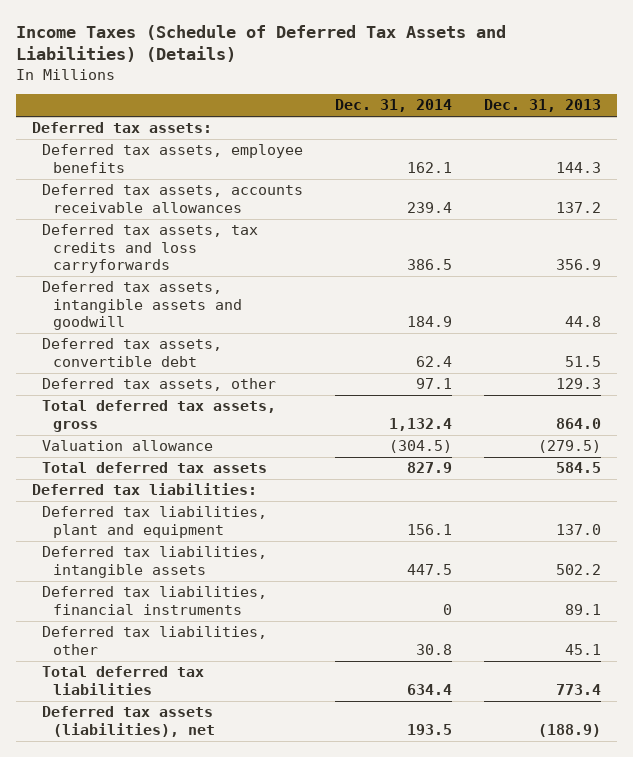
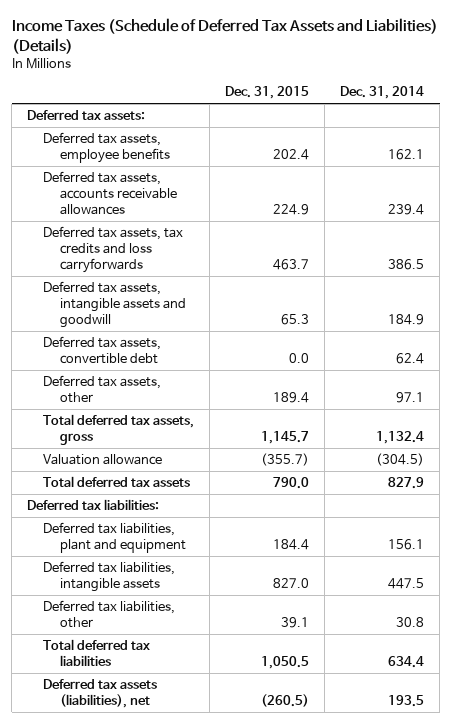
[484,99,602,113] Dec. 31, 2013 -> none
none -> [225,86,310,100] Dec. 31, 2015
[42,586,268,615] Deferred tax liabilities, financial instruments -> none

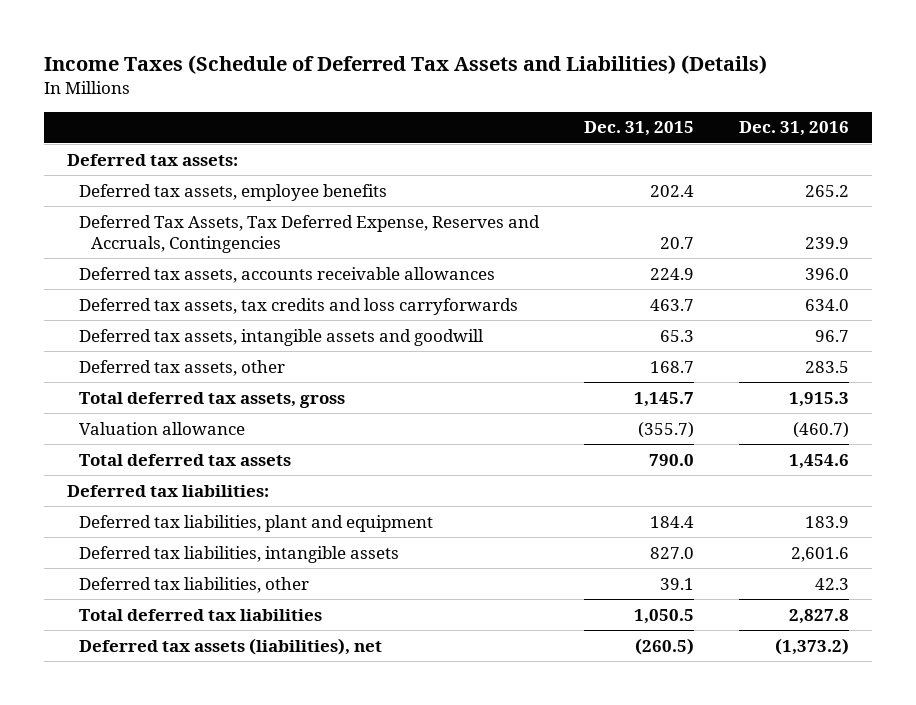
[340,86,425,100] Dec. 31, 2014 -> none
none -> [739,121,850,137] Dec. 31, 2016
none -> [79,214,541,253] Deferred Tax Assets, Tax Deferred Expense, Reserves and Accruals, Contingencies
[43,336,162,365] Deferred tax assets, convertible debt -> none
[273,392,310,404] 189.4 -> [650,360,695,373] 168.7

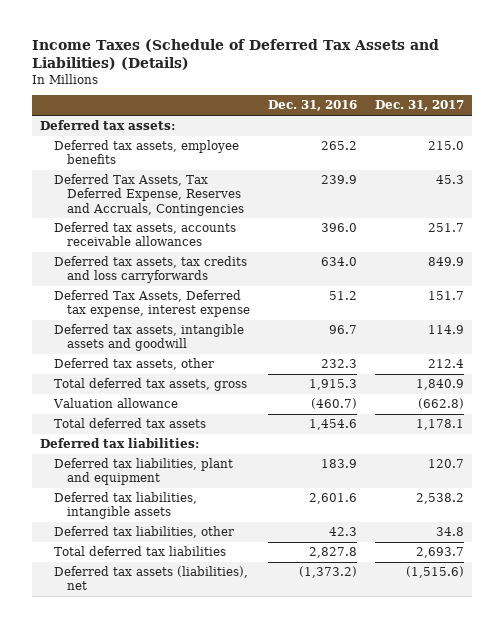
[584,121,695,137] Dec. 31, 2015 -> none
none -> [374,100,464,112] Dec. 31, 2017
none -> [53,290,250,318] Deferred Tax Assets, Deferred tax expense, interest expense
[805,360,850,373] 283.5 -> [320,359,357,369] 232.3

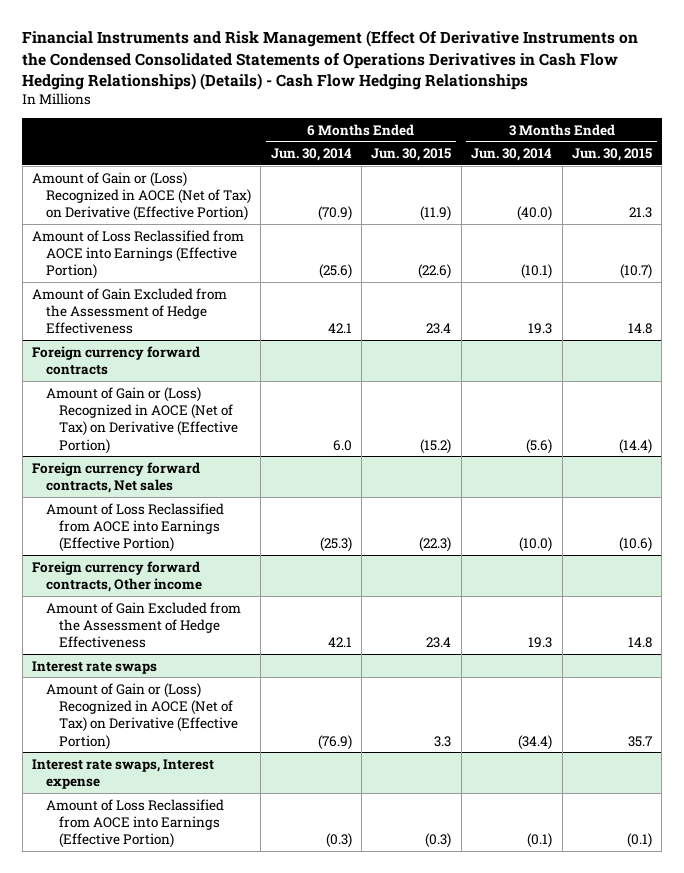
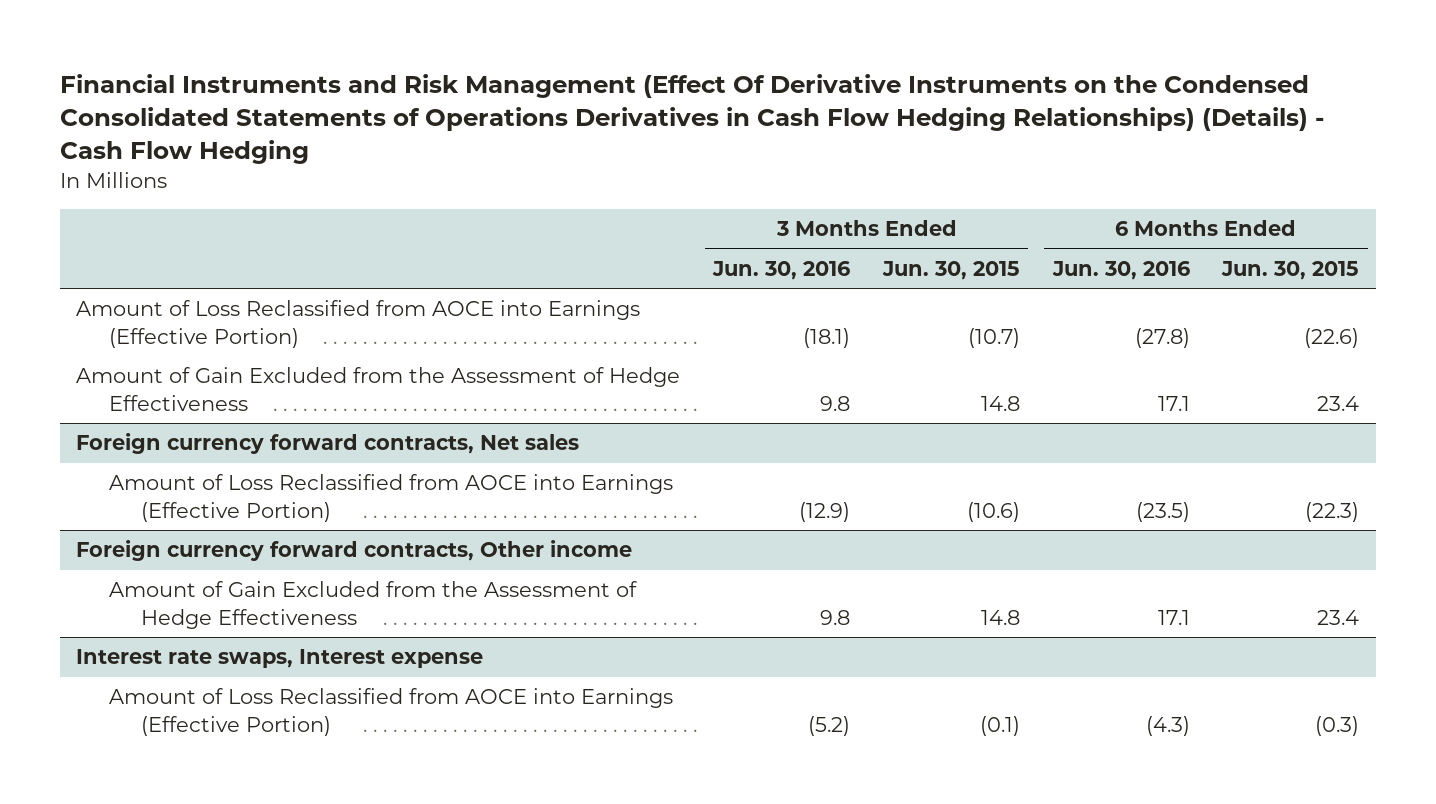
[22,30,639,90] Financial Instruments and Risk Management (Effect Of Derivative Instruments on the Condensed Consolidated Statements of Operations Derivatives in Cash Flow Hedging Relationships) (Details) - Cash Flow Hedging Relationships -> [59,73,1324,164] Financial Instruments and Risk Management (Effect Of Derivative Instruments on the Condensed Consolidated Statements of Operations Derivatives in Cash Flow Hedging Relationships) (Details) - Cash Flow Hedging
[270,148,352,162] Jun. 30, 2014 -> none
[471,148,553,162] Jun. 30, 2014 -> none
none -> [712,260,851,280] Jun. 30, 2016
none -> [1051,260,1190,280] Jun. 30, 2016
[32,171,251,222] Amount of Gain or (Loss) Recognized in AOCE (Net of Tax) on Derivative (Effective Portion) -> none
[32,345,201,375] Foreign currency forward contracts -> none
[45,386,239,454] Amount of Gain or (Loss) Recognized in AOCE (Net of Tax) on Derivative (Effective Portion) -> none
[32,660,158,674] Interest rate swaps -> none
[45,682,239,750] Amount of Gain or (Loss) Recognized in AOCE (Net of Tax) on Derivative (Effective Portion) -> none

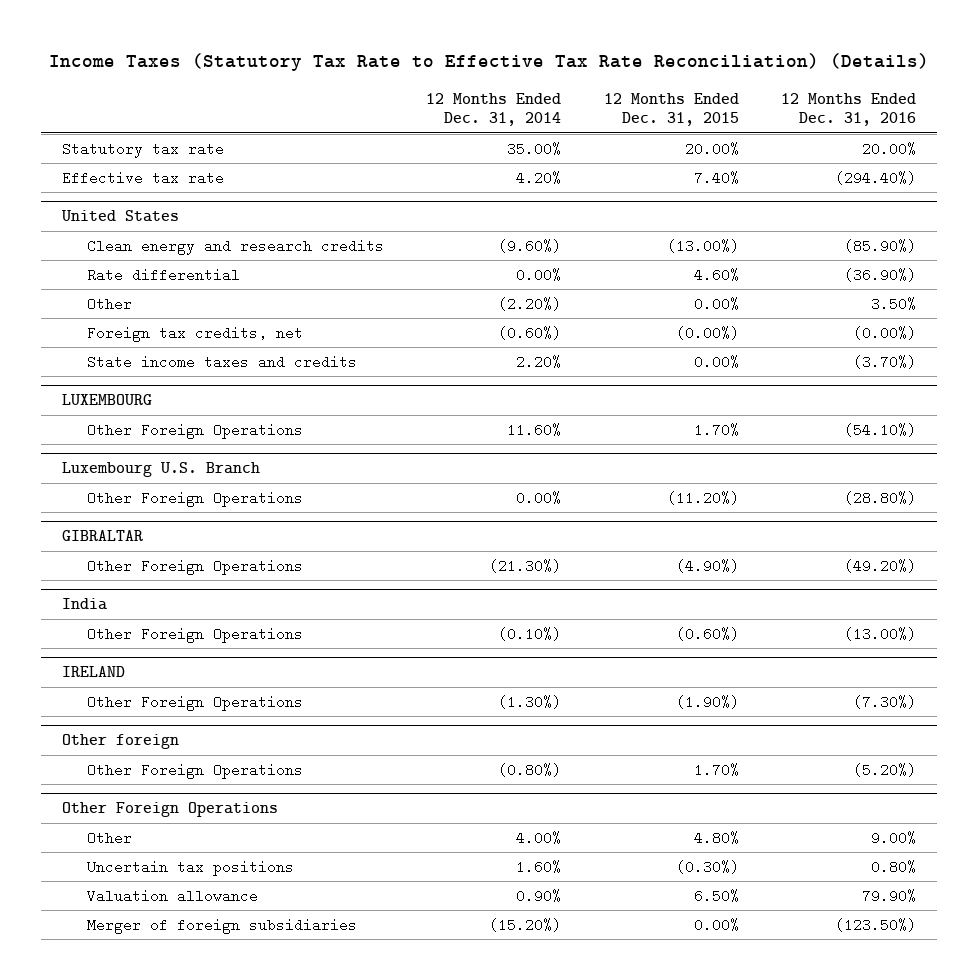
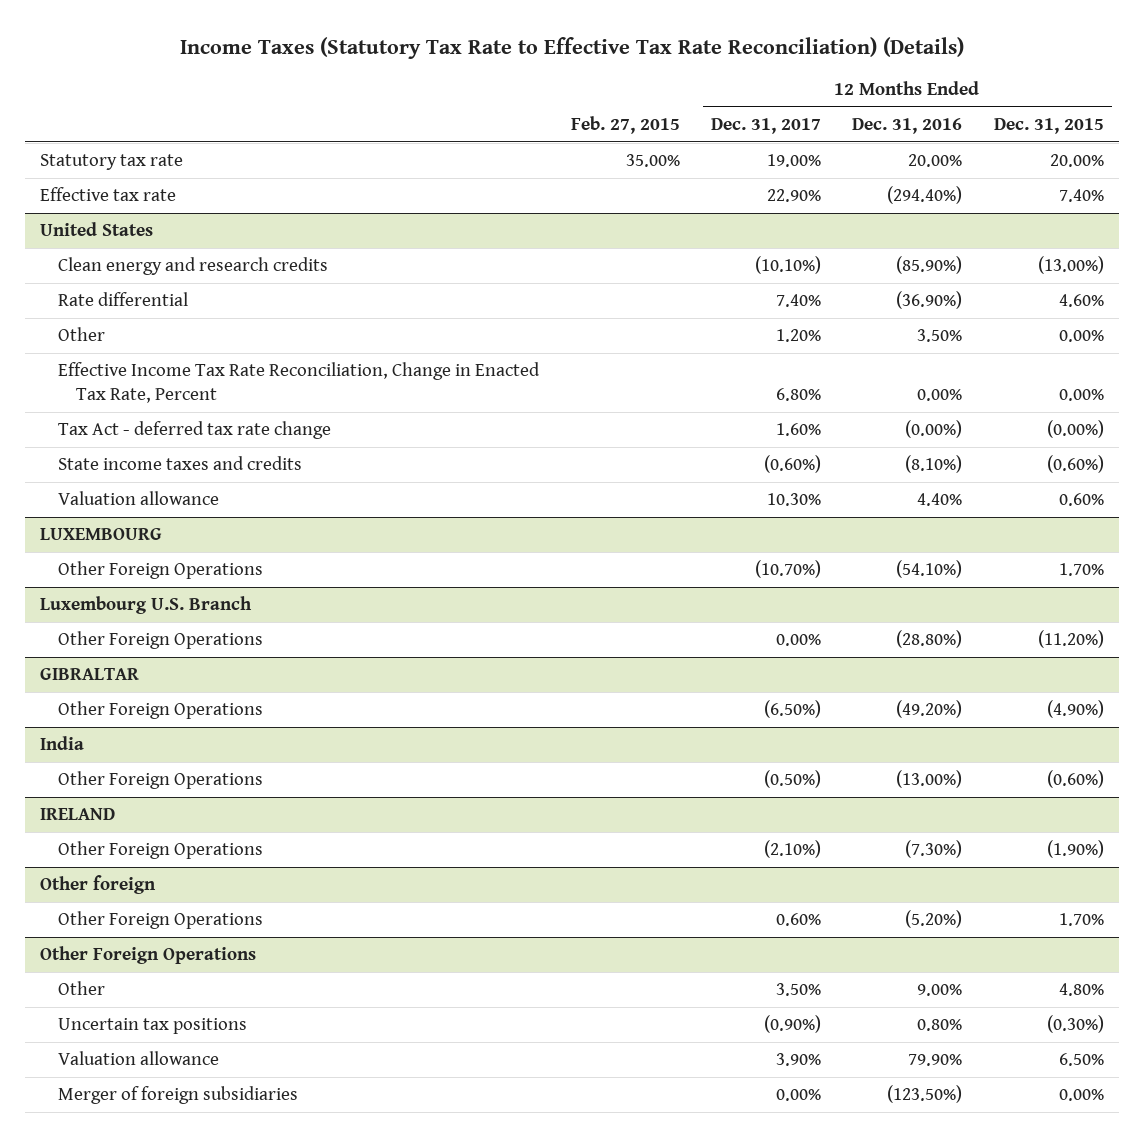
[426,92,562,127] 12 Months Ended Dec. 31, 2014 -> none
none -> [570,116,680,135] Feb. 27, 2015
none -> [710,118,821,135] Dec. 31, 2017
none -> [58,362,541,404] Effective Income Tax Rate Reconciliation, Change in Enacted Tax Rate, Percent
[87,325,304,342] Foreign tax credits, net -> [58,421,332,440] Tax Act - deferred tax rate change
[693,354,739,369] 0.00% -> [1046,455,1104,474] (0.60%)
[852,354,916,369] (3.70%) -> [905,455,963,474] (8.10%)
none -> [58,491,220,506] Valuation allowance

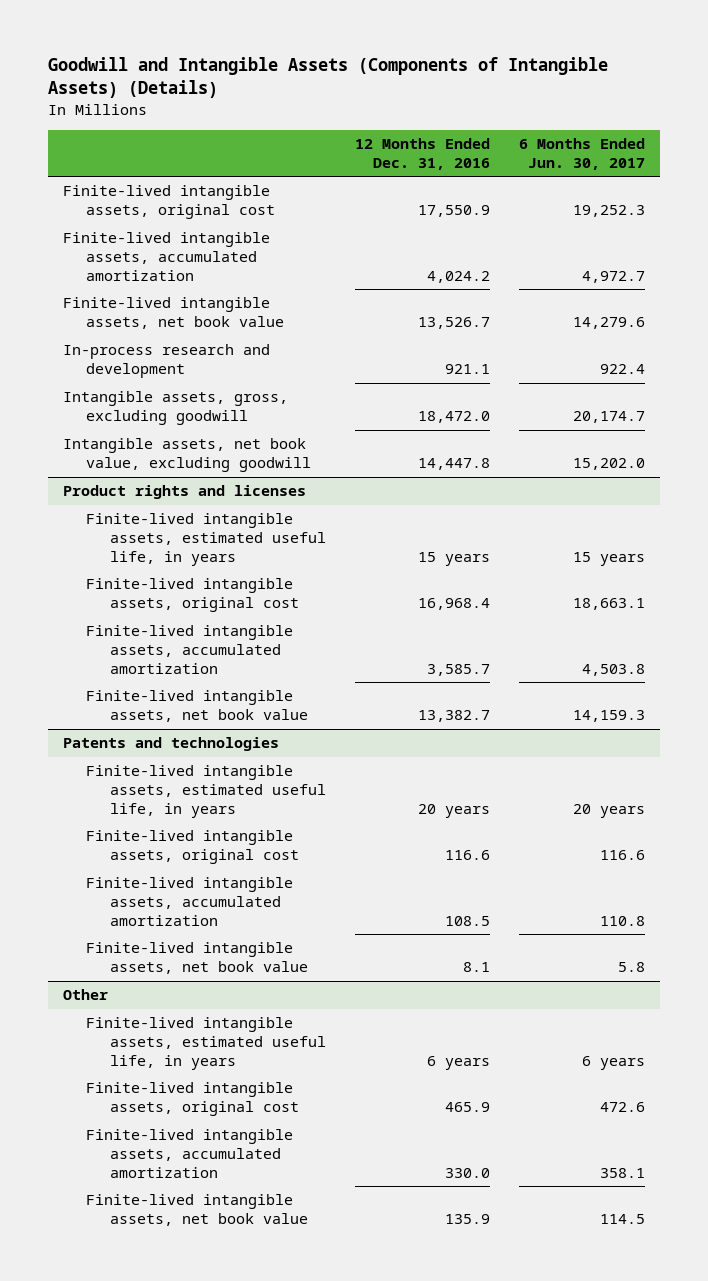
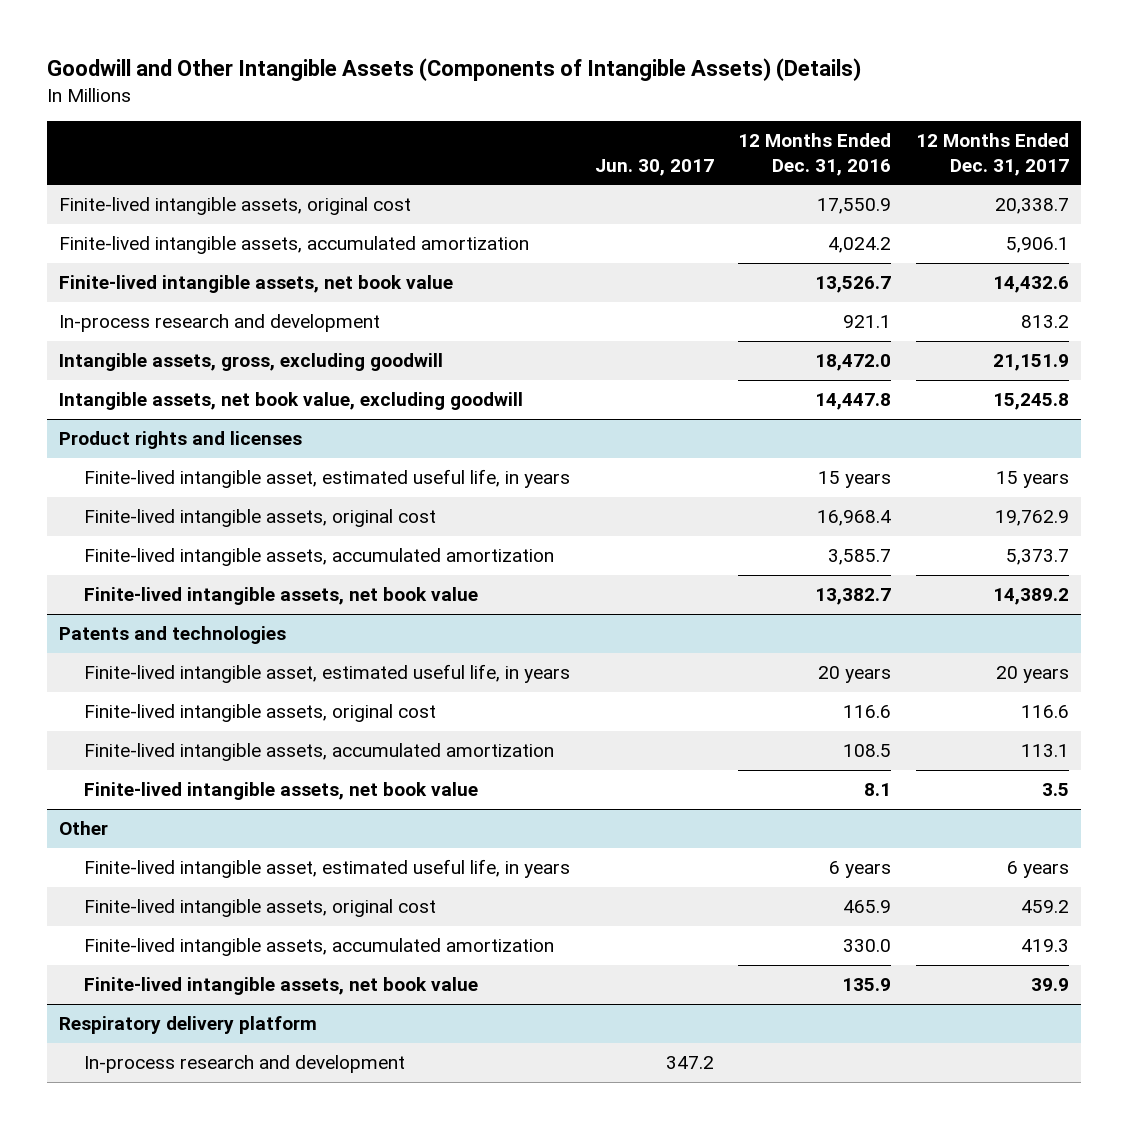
[48,57,609,99] Goodwill and Intangible Assets (Components of Intangible Assets) (Details) -> [46,58,861,82] Goodwill and Other Intangible Assets (Components of Intangible Assets) (Details)
[519,137,646,170] 6 Months Ended Jun. 30, 2017 -> none
none -> [594,158,714,176] Jun. 30, 2017
none -> [915,133,1069,176] 12 Months Ended Dec. 31, 2017
[86,513,327,566] Finite-lived intangible assets, estimated useful life, in years -> [84,469,571,489] Finite-lived intangible asset, estimated useful life, in years
[86,765,327,818] Finite-lived intangible assets, estimated useful life, in years -> [84,664,571,684] Finite-lived intangible asset, estimated useful life, in years
[86,1017,327,1070] Finite-lived intangible assets, estimated useful life, in years -> [84,859,571,879] Finite-lived intangible asset, estimated useful life, in years
none -> [59,1016,318,1035] Respiratory delivery platform
none -> [84,1055,406,1074] In-process research and development

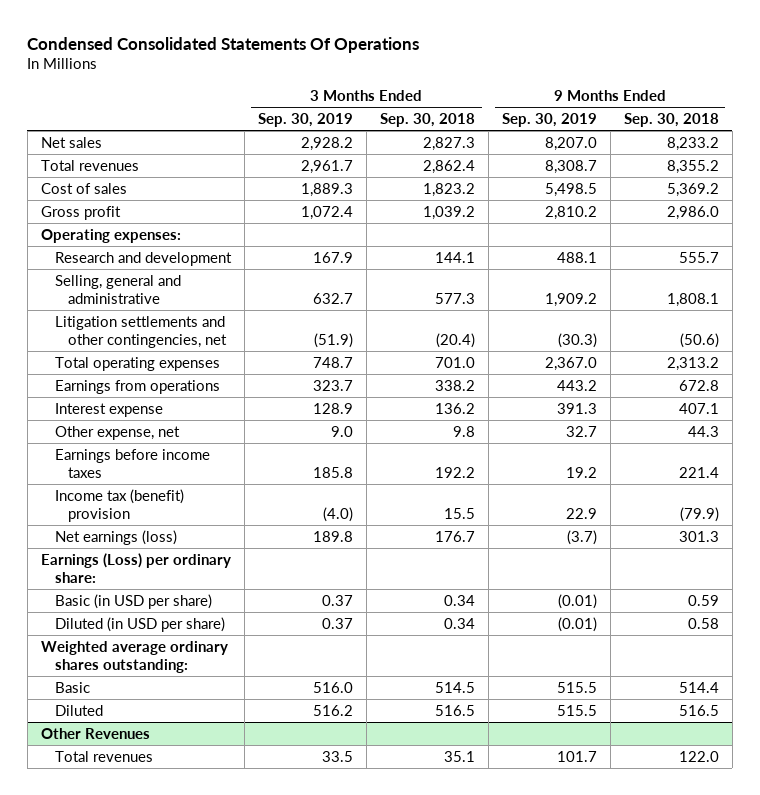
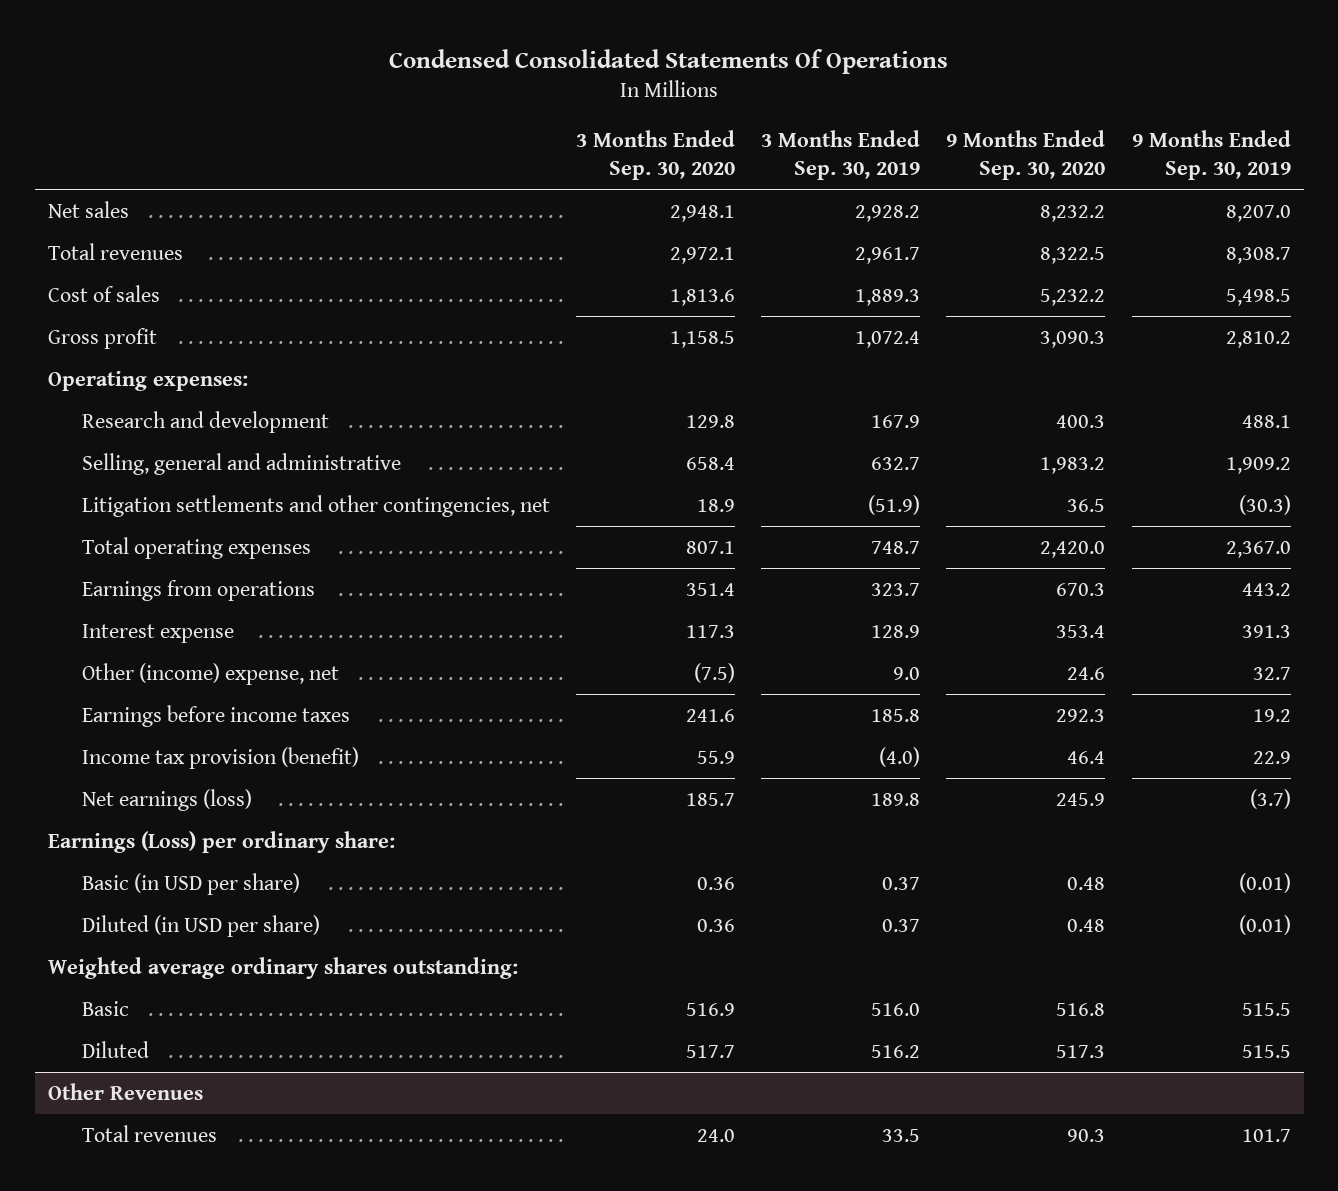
[379,112,475,127] Sep. 30, 2018 -> none
[623,112,719,127] Sep. 30, 2018 -> none
none -> [575,129,735,180] 3 Months Ended Sep. 30, 2020
none -> [946,129,1106,180] 9 Months Ended Sep. 30, 2020
[54,425,180,440] Other expense, net -> [81,662,339,685] Other (income) expense, net
[54,488,184,522] Income tax (benefit) provision -> [81,746,359,769] Income tax provision (benefit)

